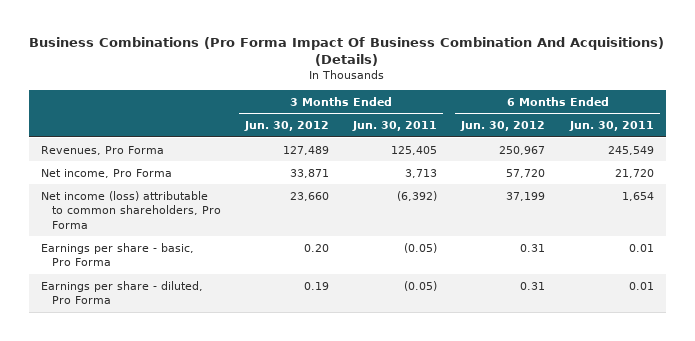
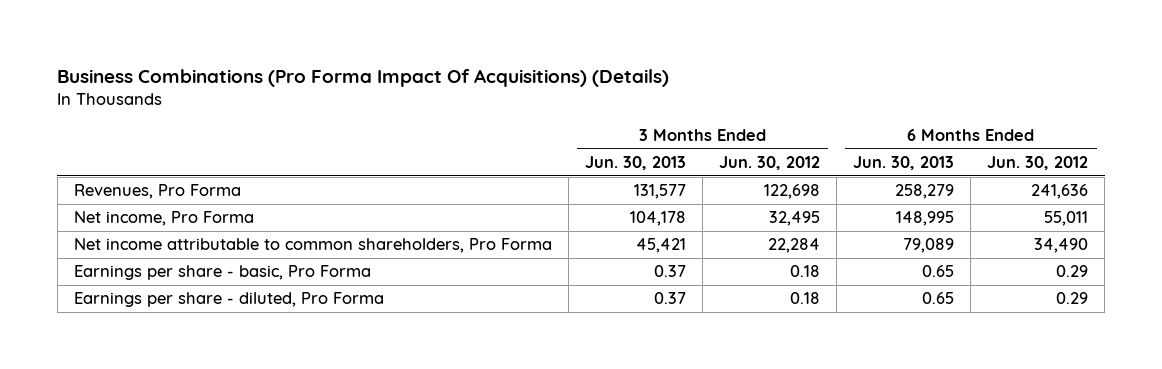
[29,36,665,66] Business Combinations (Pro Forma Impact Of Business Combination And Acquisitions) (Details) -> [57,68,670,87] Business Combinations (Pro Forma Impact Of Acquisitions) (Details)
[352,121,438,132] Jun. 30, 2011 -> none
[568,121,654,132] Jun. 30, 2011 -> none
none -> [585,156,687,171] Jun. 30, 2013
none -> [853,156,955,171] Jun. 30, 2013
[283,145,330,155] 127,489 -> [764,184,821,200] 122,698
[499,145,546,155] 250,967 -> [1031,184,1089,200] 241,636
[290,168,330,178] 33,871 -> [769,211,821,227] 32,495
[506,168,546,178] 57,720 -> [1044,211,1089,227] 55,011
[41,190,222,229] Net income (loss) attributable to common shareholders, Pro Forma -> [73,238,552,254] Net income attributable to common shareholders, Pro Forma
[290,191,330,201] 23,660 -> [768,238,821,254] 22,284
[506,191,546,201] 37,199 -> [1034,238,1089,254] 34,490
[304,243,330,252] 0.20 -> [790,265,821,278] 0.18
[520,243,546,252] 0.31 -> [1056,265,1089,278] 0.29
[304,281,330,290] 0.19 -> [790,292,821,305] 0.18
[520,281,546,290] 0.31 -> [1056,292,1089,305] 0.29

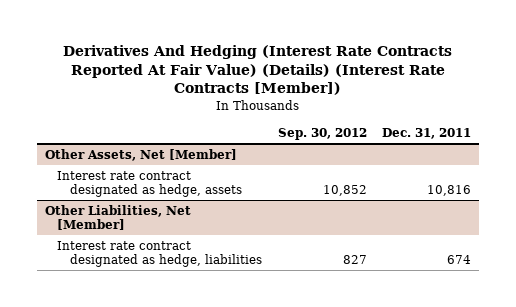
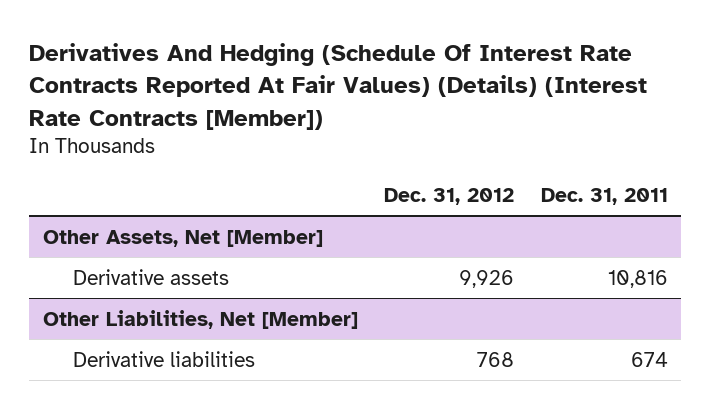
[62,44,452,96] Derivatives And Hedging (Interest Rate Contracts Reported At Fair Value) (Details) (Interest Rate Contracts [Member]) -> [29,43,648,130] Derivatives And Hedging (Schedule Of Interest Rate Contracts Reported At Fair Values) (Details) (Interest Rate Contracts [Member])
[277,127,367,140] Sep. 30, 2012 -> none
none -> [384,187,515,205] Dec. 31, 2012
[57,170,243,197] Interest rate contract designated as hedge, assets -> [72,268,229,285] Derivative assets
[57,240,263,267] Interest rate contract designated as hedge, liabilities -> [72,350,255,367] Derivative liabilities

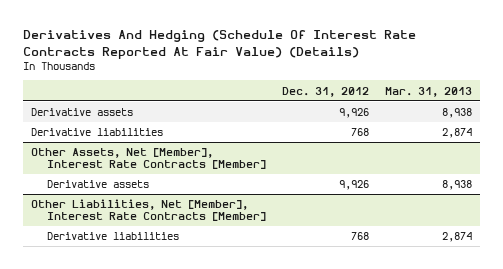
[29,43,648,130] Derivatives And Hedging (Schedule Of Interest Rate Contracts Reported At Fair Values) (Details) (Interest Rate Contracts [Member]) -> [23,30,417,59] Derivatives And Hedging (Schedule Of Interest Rate Contracts Reported At Fair Value) (Details)
[540,187,668,205] Dec. 31, 2011 -> none
none -> [384,86,472,97] Mar. 31, 2013
[42,229,323,247] Other Assets, Net [Member] -> none
[42,309,358,329] Other Liabilities, Net [Member] -> none
none -> [31,148,266,170] Other Assets, Net [Member], Interest Rate Contracts [Member]
none -> [46,180,149,189] Derivative assets
none -> [31,199,266,222] Other Liabilities, Net [Member], Interest Rate Contracts [Member]
none -> [46,232,179,241] Derivative liabilities

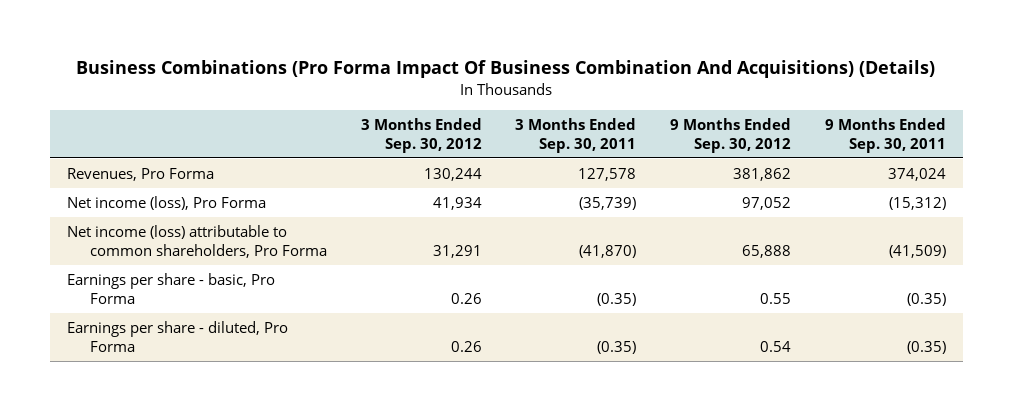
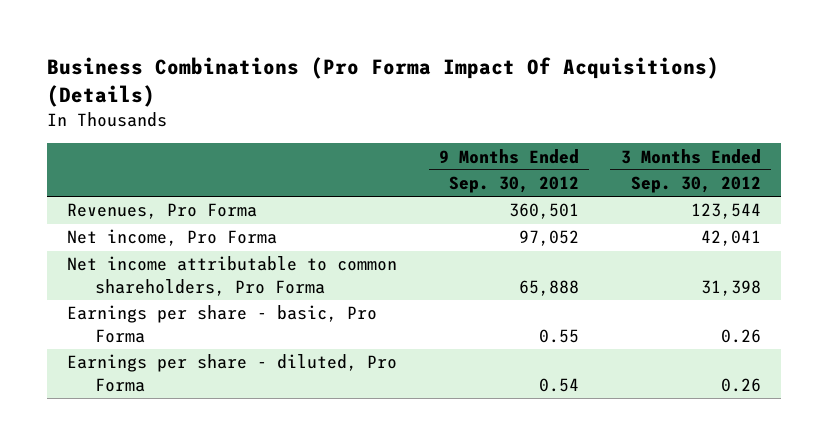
[76,59,936,78] Business Combinations (Pro Forma Impact Of Business Combination And Acquisitions) (Details) -> [46,57,719,107] Business Combinations (Pro Forma Impact Of Acquisitions) (Details)
[515,117,637,153] 3 Months Ended Sep. 30, 2011 -> none
[824,117,946,153] 9 Months Ended Sep. 30, 2011 -> none
[423,167,482,181] 130,244 -> [690,203,761,220] 123,544
[733,167,792,181] 381,862 -> [509,203,580,220] 360,501
[67,195,267,210] Net income (loss), Pro Forma -> [67,229,278,247] Net income, Pro Forma
[432,196,482,210] 41,934 -> [700,230,761,247] 42,041
[67,224,328,258] Net income (loss) attributable to common shareholders, Pro Forma -> [67,256,398,296] Net income attributable to common shareholders, Pro Forma
[432,244,482,258] 31,291 -> [700,279,761,296] 31,398

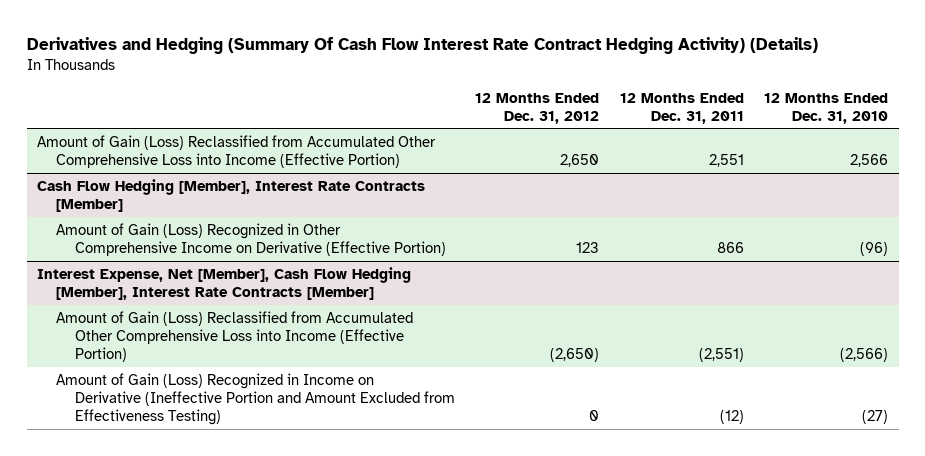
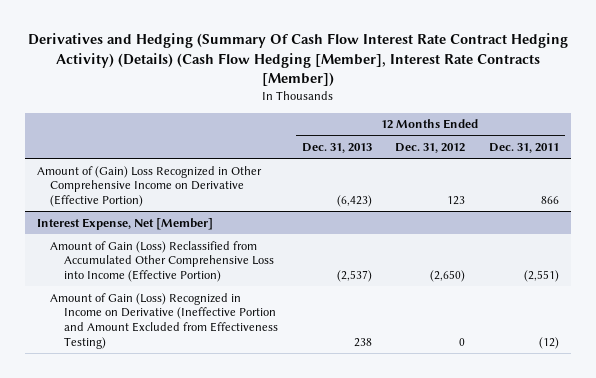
[26,36,818,54] Derivatives and Hedging (Summary Of Cash Flow Interest Rate Contract Hedging Activity) (Details) -> [27,33,568,87] Derivatives and Hedging (Summary Of Cash Flow Interest Rate Contract Hedging Activity) (Details) (Cash Flow Hedging [Member], Interest Rate Contracts [Member])
[764,92,889,124] 12 Months Ended Dec. 31, 2010 -> none
none -> [301,142,372,153] Dec. 31, 2013
[37,134,437,168] Amount of Gain (Loss) Reclassified from Accumulated Other Comprehensive Loss into Income (Effective Portion) -> none
[37,178,426,212] Cash Flow Hedging [Member], Interest Rate Contracts [Member] -> none
[37,266,412,300] Interest Expense, Net [Member], Cash Flow Hedging [Member], Interest Rate Contracts [Member] -> none
[55,222,446,256] Amount of Gain (Loss) Recognized in Other Comprehensive Income on Derivative (Effective Portion) -> [36,165,262,208] Amount of (Gain) Loss Recognized in Other Comprehensive Income on Derivative (Effective Portion)
none -> [36,217,213,230] Interest Expense, Net [Member]

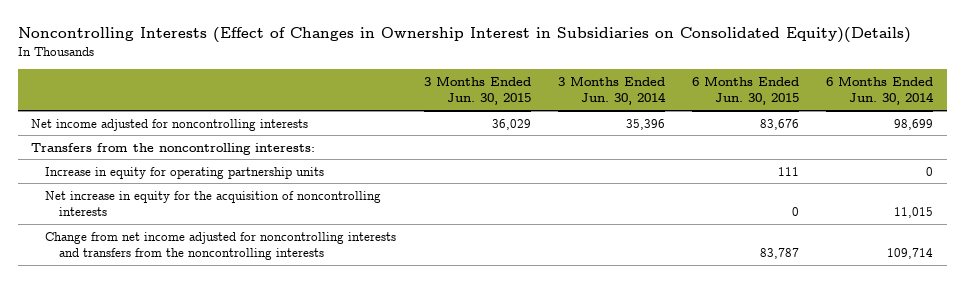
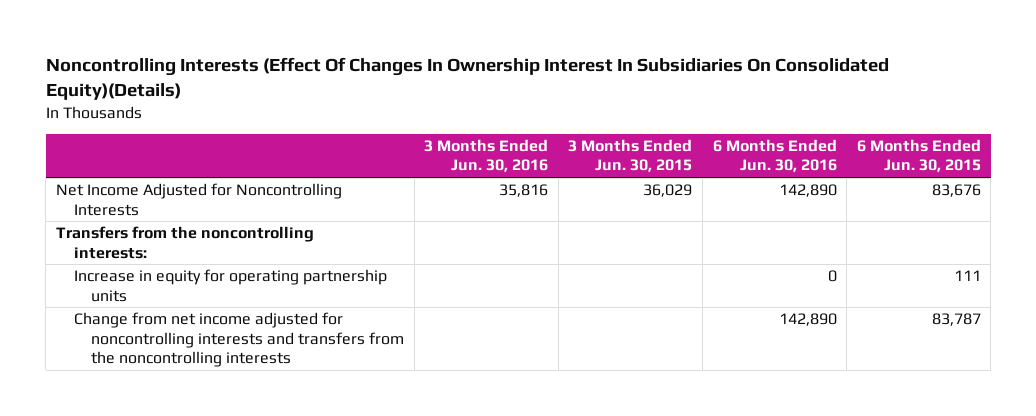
[17,27,911,44] Noncontrolling Interests (Effect of Changes in Ownership Interest in Subsidiaries on Consolidated Equity)(Details) -> [45,56,889,100] Noncontrolling Interests (Effect Of Changes In Ownership Interest In Subsidiaries On Consolidated Equity)(Details)
[557,75,666,106] 3 Months Ended Jun. 30, 2014 -> none
[826,75,935,106] 6 Months Ended Jun. 30, 2014 -> none
none -> [424,138,549,173] 3 Months Ended Jun. 30, 2016
none -> [712,138,837,173] 6 Months Ended Jun. 30, 2016
[31,118,309,131] Net income adjusted for noncontrolling interests -> [55,183,342,216] Net Income Adjusted for Noncontrolling Interests
[45,190,382,217] Net increase in equity for the acquisition of noncontrolling interests -> none

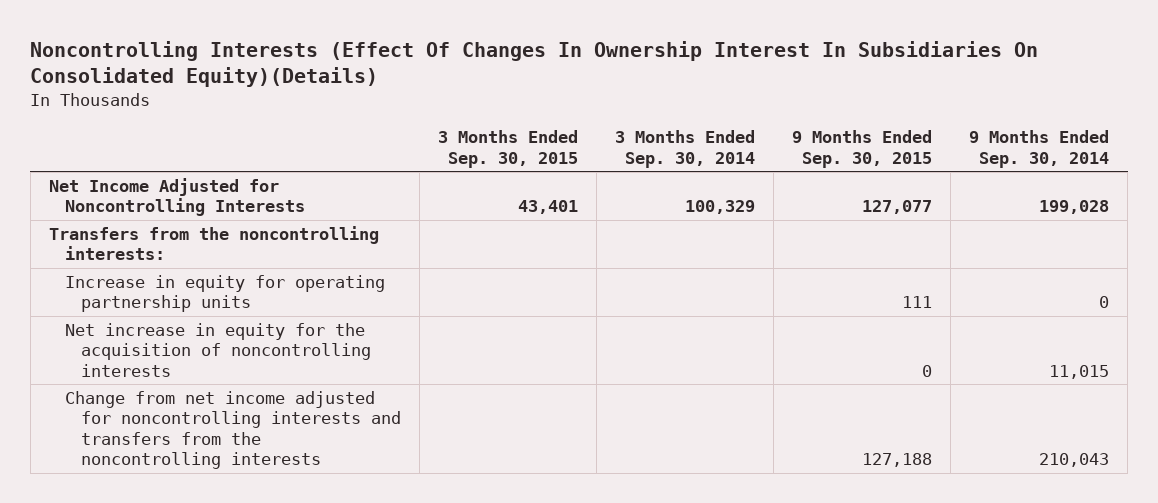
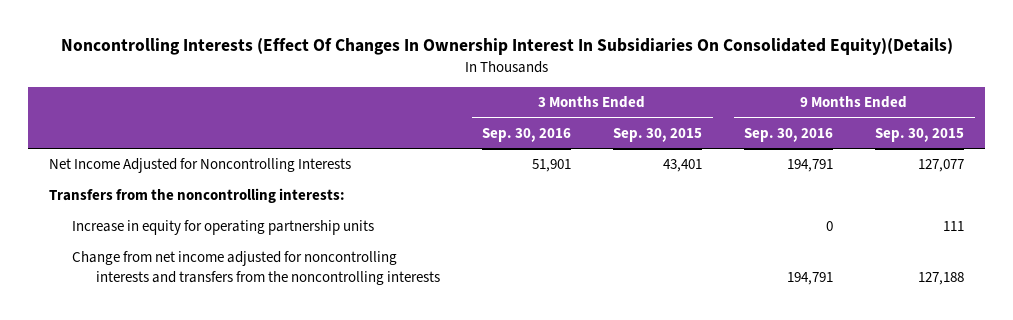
[615,130,756,168] 3 Months Ended Sep. 30, 2014 -> none
[969,130,1110,168] 9 Months Ended Sep. 30, 2014 -> none
none -> [482,128,572,143] Sep. 30, 2016
none -> [744,128,834,143] Sep. 30, 2016
[64,322,371,377] Net increase in equity for the acquisition of noncontrolling interests -> none

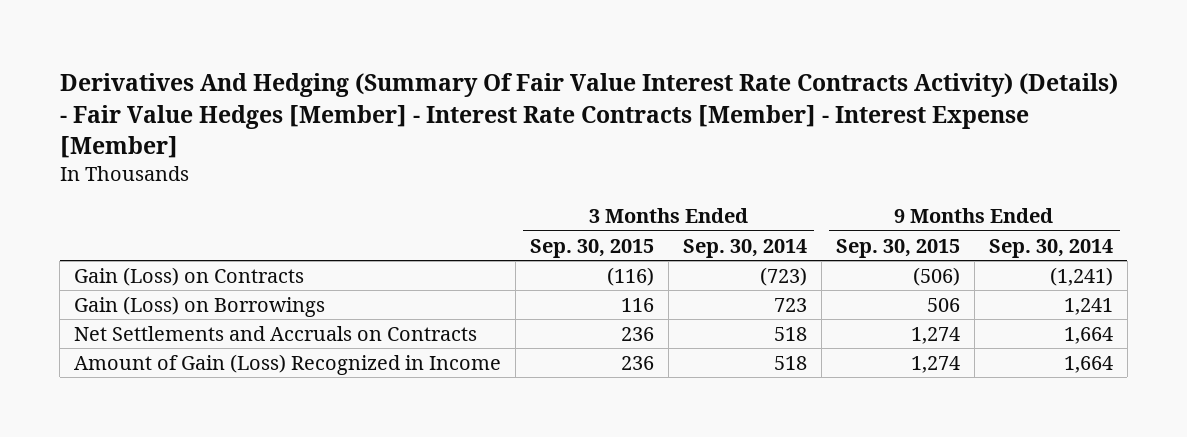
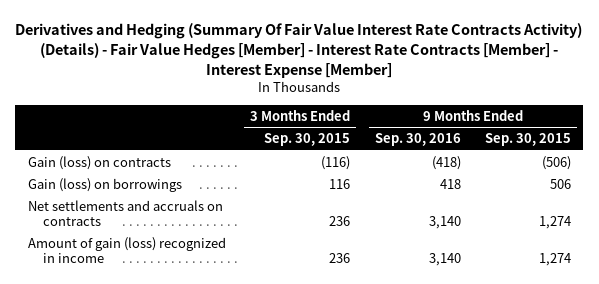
[59,73,1118,158] Derivatives And Hedging (Summary Of Fair Value Interest Rate Contracts Activity) (Details) - Fair Value Hedges [Member] - Interest Rate Contracts [Member] - Interest Expense [Member] -> [15,23,583,78] Derivatives and Hedging (Summary Of Fair Value Interest Rate Contracts Activity) (Details) - Fair Value Hedges [Member] - Interest Rate Contracts [Member] - Interest Expense [Member]
[683,238,808,258] Sep. 30, 2014 -> none
[988,238,1113,258] Sep. 30, 2014 -> none
none -> [374,133,461,147] Sep. 30, 2016
[74,266,305,286] Gain (Loss) on Contracts -> [27,155,171,170] Gain (loss) on contracts
[74,295,326,317] Gain (Loss) on Borrowings -> [27,177,182,192] Gain (loss) on borrowings
[74,325,478,341] Net Settlements and Accruals on Contracts -> [27,199,223,226] Net settlements and accruals on contracts
[74,353,502,375] Amount of Gain (Loss) Recognized in Income -> [27,236,226,263] Amount of gain (loss) recognized in income

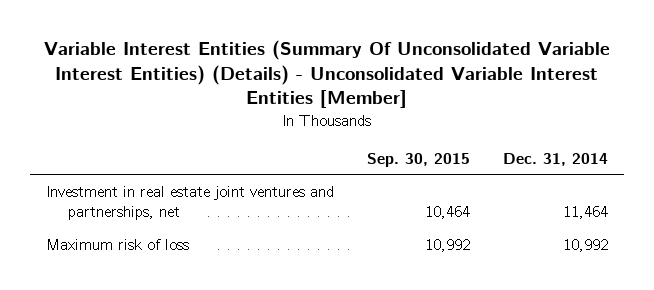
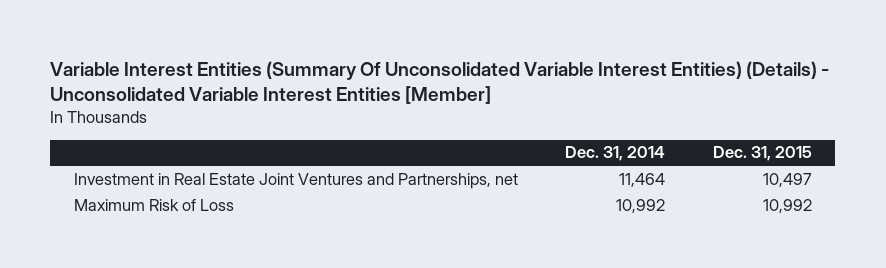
[366,152,470,167] Sep. 30, 2015 -> none
none -> [712,146,812,162] Dec. 31, 2015
[46,185,335,221] Investment in real estate joint ventures and partnerships, net -> [74,172,519,189] Investment in Real Estate Joint Ventures and Partnerships, net
[46,238,190,250] Maximum risk of loss -> [74,198,235,211] Maximum Risk of Loss

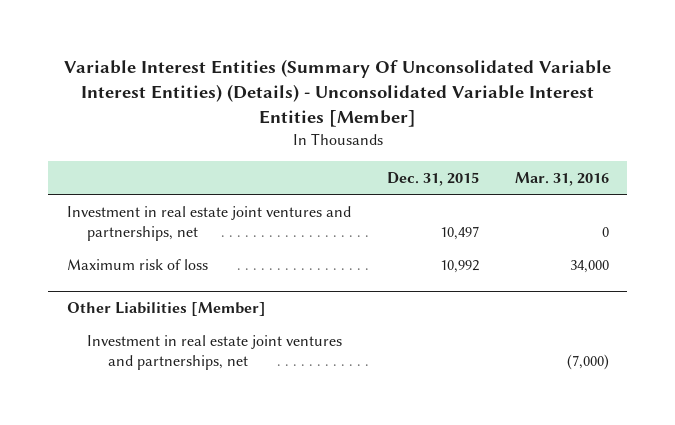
[565,146,666,162] Dec. 31, 2014 -> none
none -> [514,171,609,186] Mar. 31, 2016
[74,172,519,189] Investment in Real Estate Joint Ventures and Partnerships, net -> [66,205,351,242] Investment in real estate joint ventures and partnerships, net
[74,198,235,211] Maximum Risk of Loss -> [66,258,208,270] Maximum risk of loss
none -> [66,301,266,316] Other Liabilities [Member]
none -> [87,334,343,371] Investment in real estate joint ventures and partnerships, net

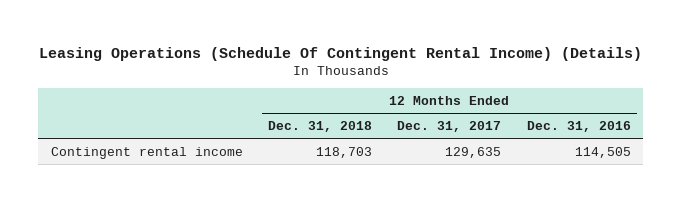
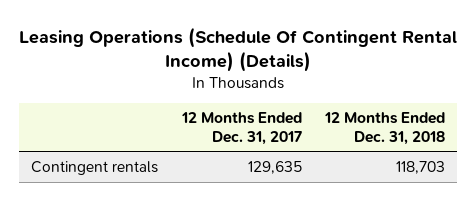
[526,120,631,132] Dec. 31, 2016 -> none
[50,146,243,159] Contingent rental income -> [30,161,158,176] Contingent rentals

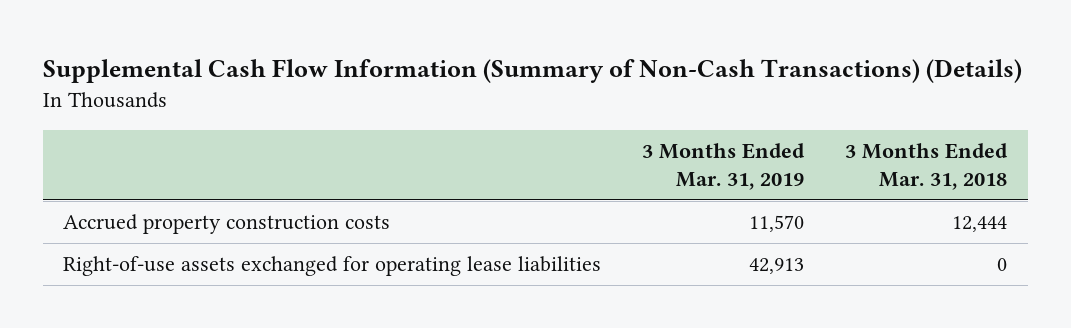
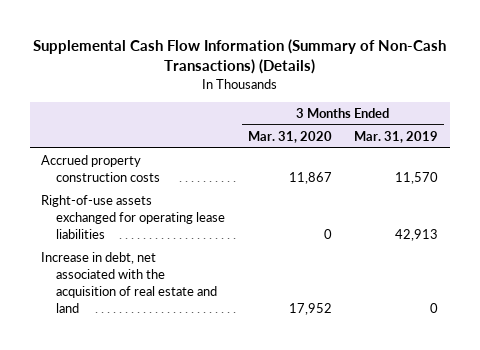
[845,142,1009,191] 3 Months Ended Mar. 31, 2018 -> none
none -> [247,131,332,144] Mar. 31, 2020
none -> [41,252,218,313] Increase in debt, net associated with the acquisition of real estate and land

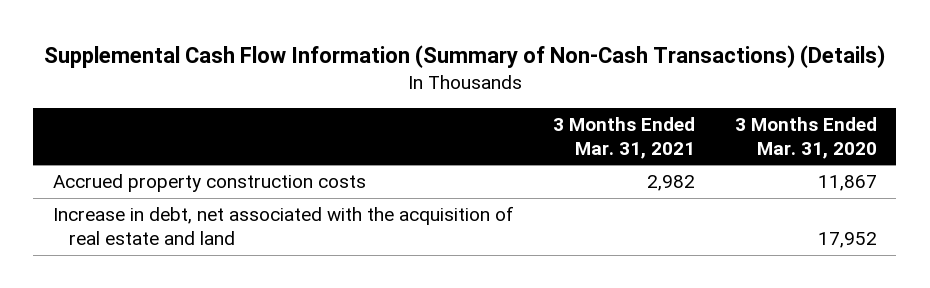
[354,131,439,144] Mar. 31, 2019 -> none
none -> [553,116,696,159] 3 Months Ended Mar. 31, 2021
[41,195,226,240] Right-of-use assets exchanged for operating lease liabilities -> none

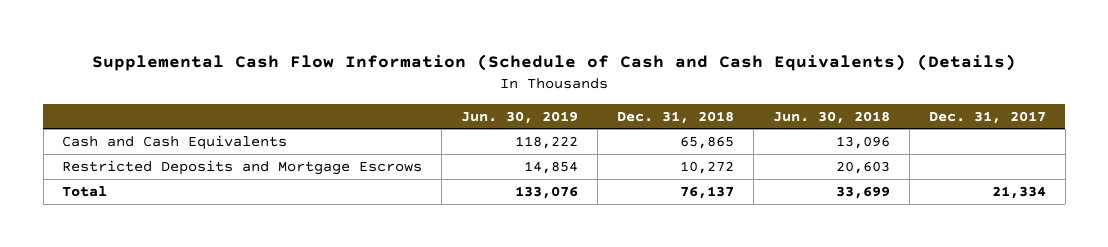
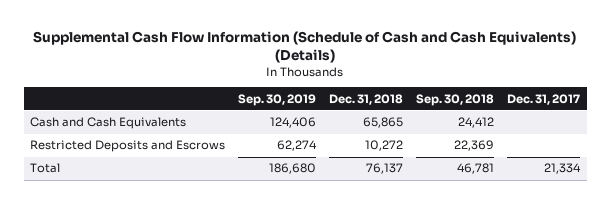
[461,110,579,124] Jun. 30, 2019 -> none
[772,110,890,124] Jun. 30, 2018 -> none
none -> [238,93,317,106] Sep. 30, 2019
none -> [416,93,495,106] Sep. 30, 2018
[62,160,423,176] Restricted Deposits and Mortgage Escrows -> [30,140,226,153] Restricted Deposits and Escrows

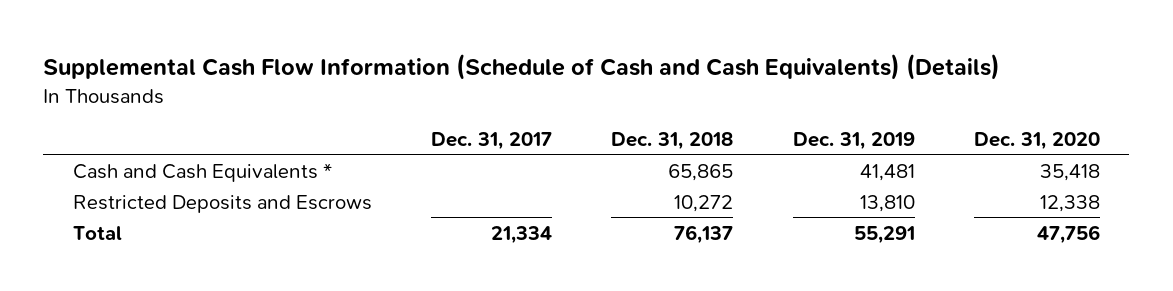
[238,93,317,106] Sep. 30, 2019 -> none
[416,93,495,106] Sep. 30, 2018 -> none
none -> [792,131,915,150] Dec. 31, 2019
none -> [973,131,1100,150] Dec. 31, 2020
[30,117,187,130] Cash and Cash Equivalents -> [72,162,332,182] Cash and Cash Equivalents *

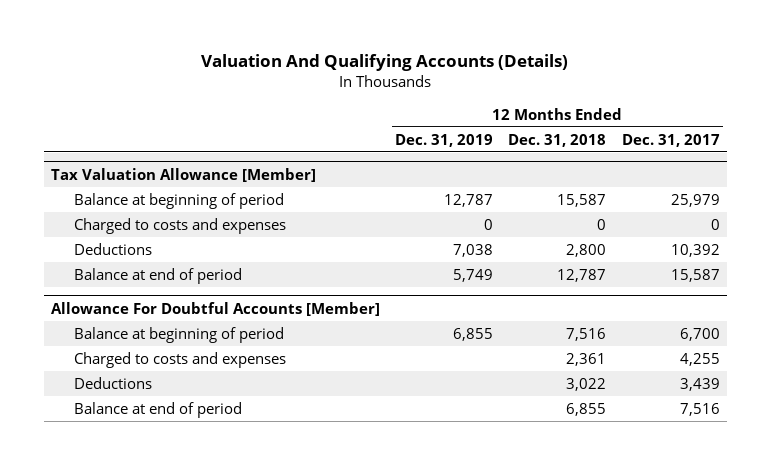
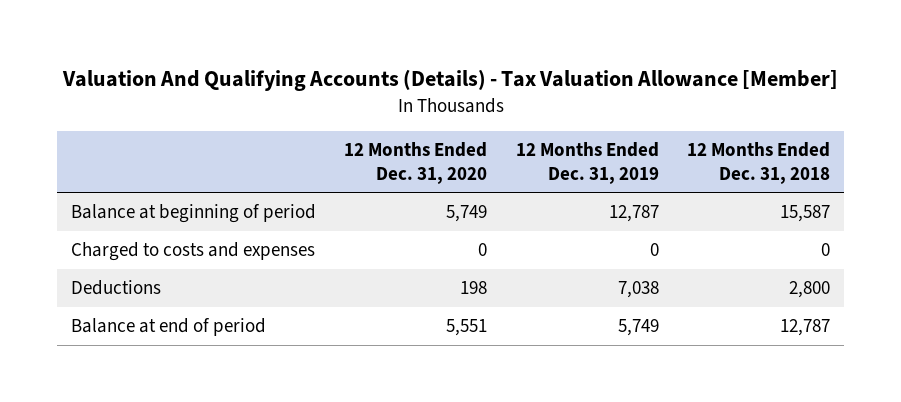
[201,53,569,71] Valuation And Qualifying Accounts (Details) -> [61,69,838,92] Valuation And Qualifying Accounts (Details) - Tax Valuation Allowance [Member]
[621,133,720,147] Dec. 31, 2017 -> none
none -> [344,142,488,184] 12 Months Ended Dec. 31, 2020
[51,167,317,182] Tax Valuation Allowance [Member] -> none
[51,301,381,316] Allowance For Doubtful Accounts [Member] -> none
[74,326,285,343] Balance at beginning of period -> none
[74,351,287,368] Charged to costs and expenses -> none
[74,376,153,389] Deductions -> none
[74,401,243,418] Balance at end of period -> none

